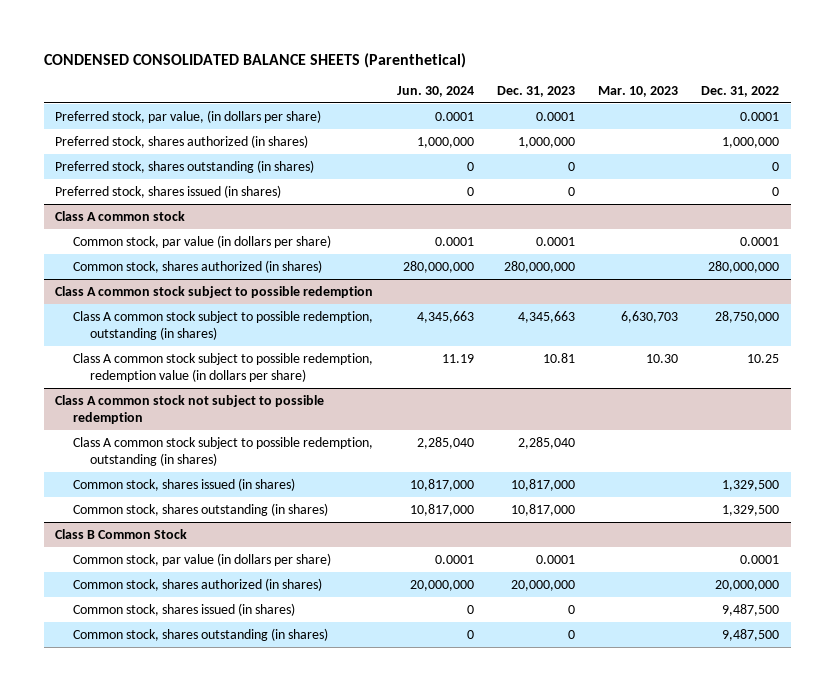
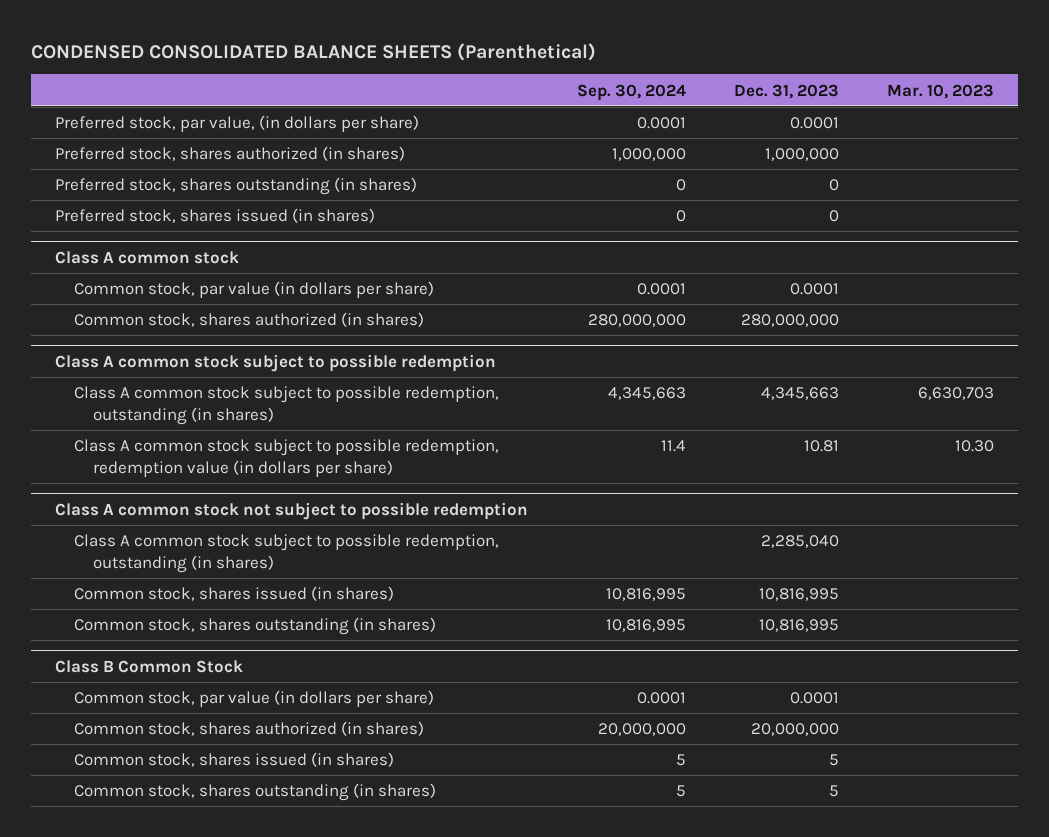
[396,85,474,97] Jun. 30, 2024 -> none
[701,85,780,97] Dec. 31, 2022 -> none
none -> [576,83,686,101] Sep. 30, 2024
[510,478,575,491] 10,817,000 -> [758,588,839,602] 10,816,995
[510,503,575,516] 10,817,000 -> [758,619,839,633] 10,816,995
[567,604,575,614] 0 -> [828,754,839,767] 5
[567,629,575,639] 0 -> [828,785,839,798] 5

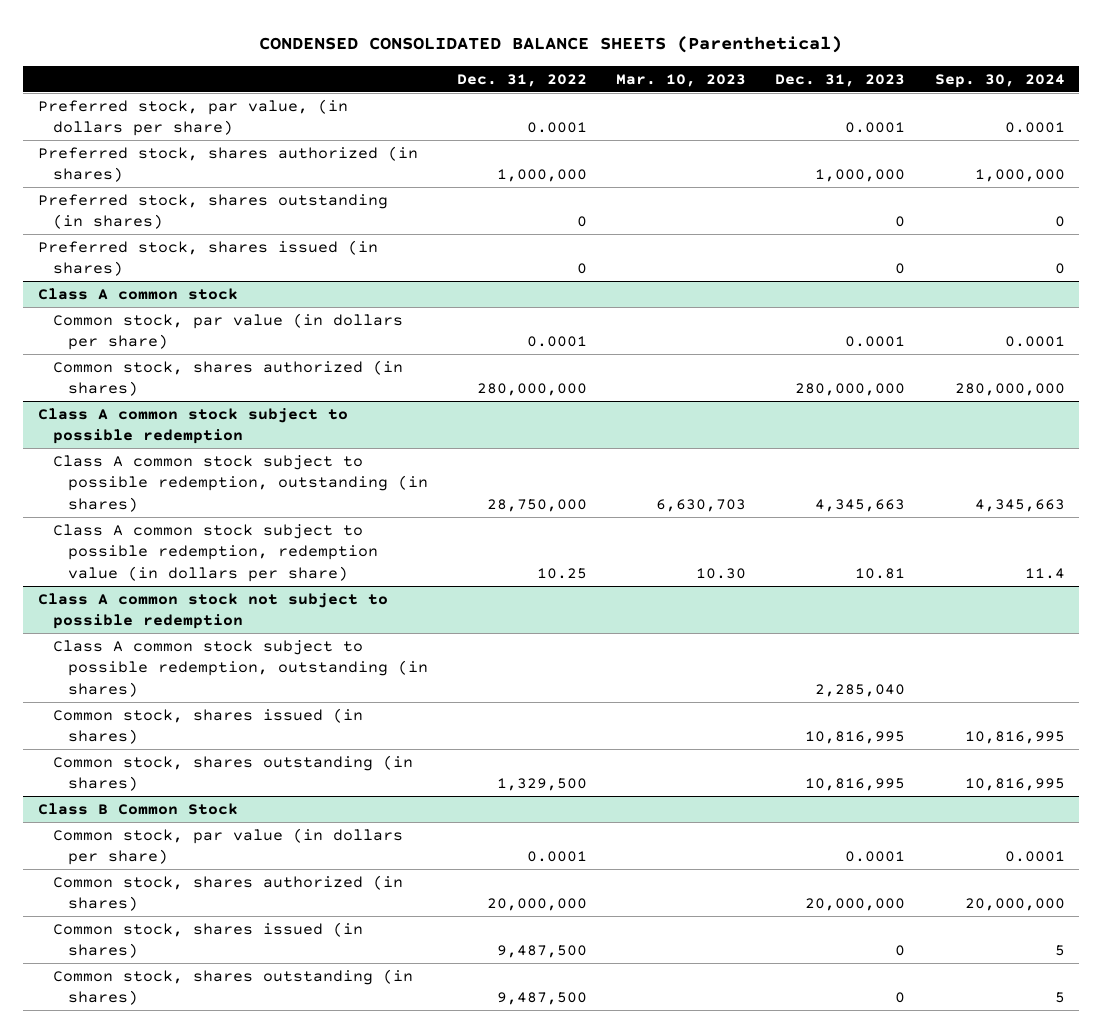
none -> [456,73,587,87] Dec. 31, 2022
[828,754,839,767] 5 -> [895,945,906,957] 0
[828,785,839,798] 5 -> [895,992,906,1004] 0

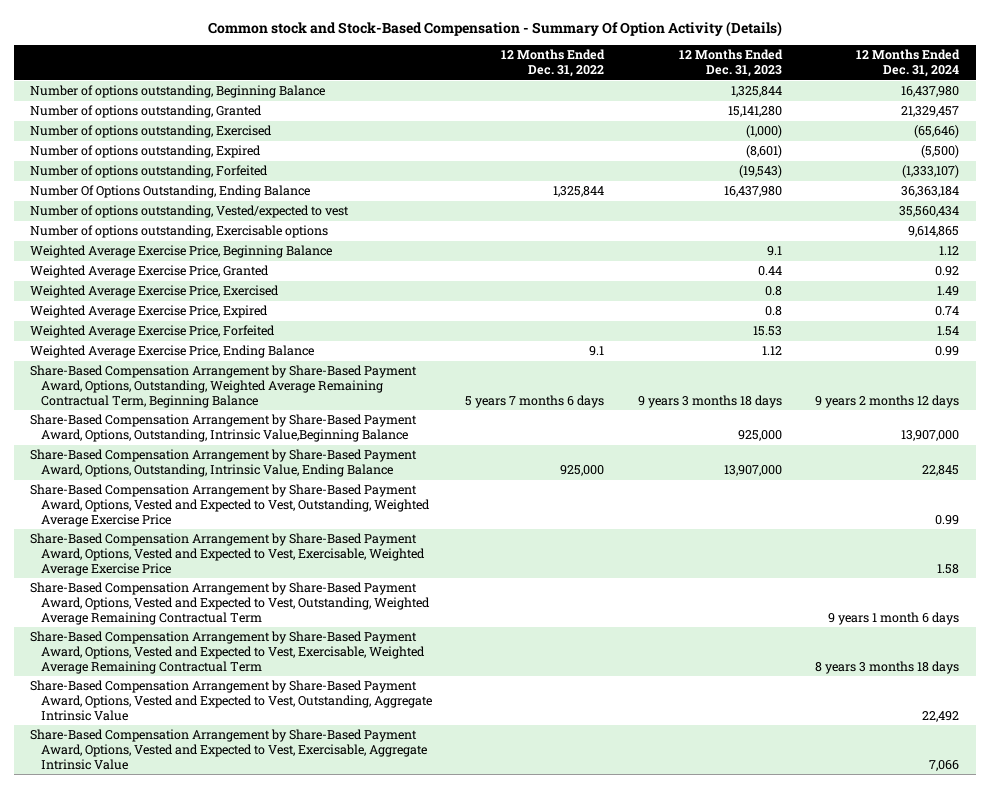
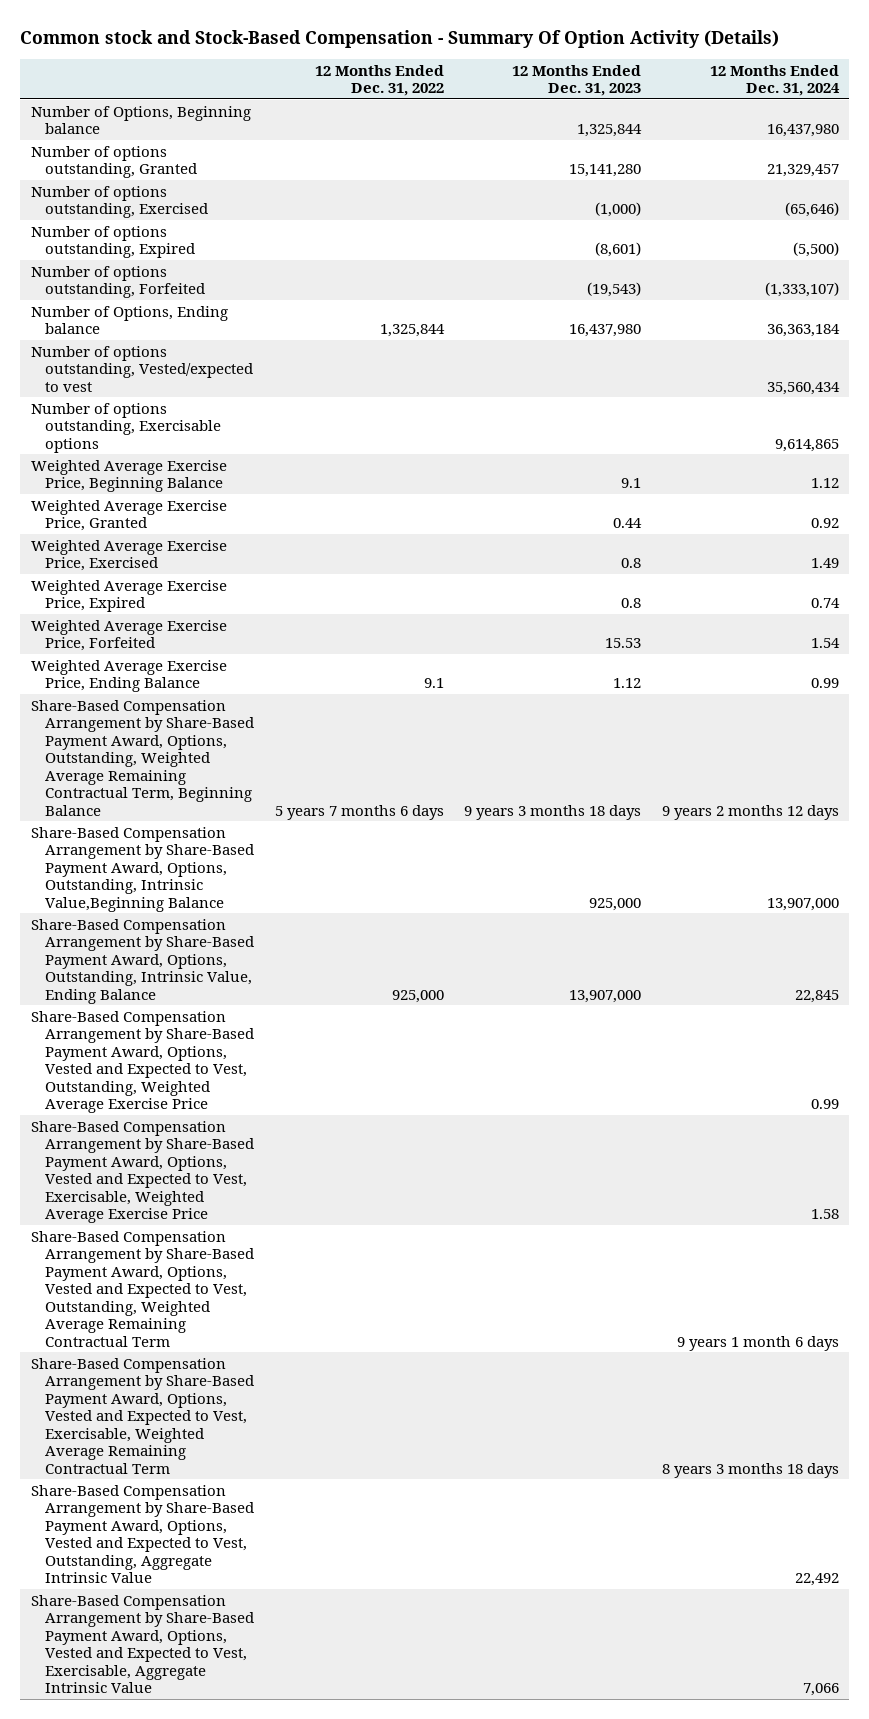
[30,85,326,99] Number of options outstanding, Beginning Balance -> [30,105,251,135] Number of Options, Beginning balance
[30,185,311,199] Number Of Options Outstanding, Ending Balance -> [30,305,228,335] Number of Options, Ending balance

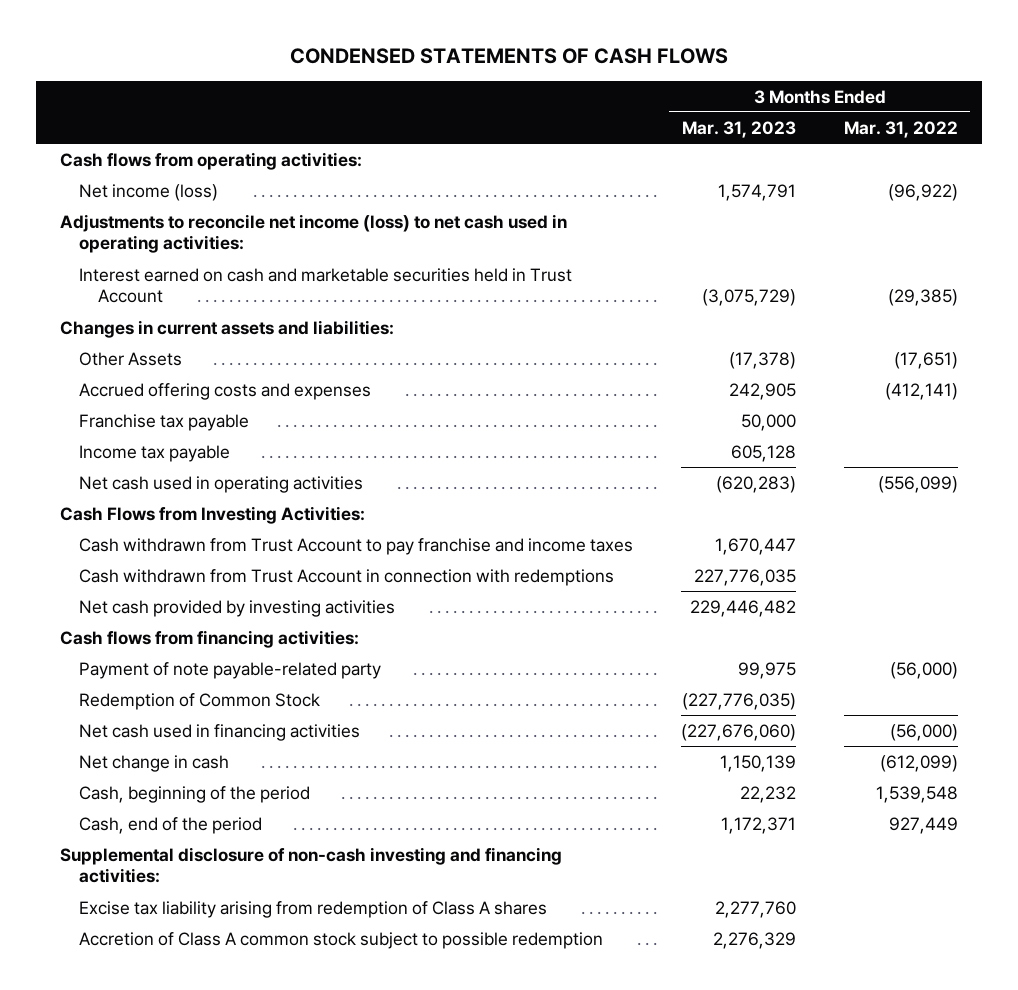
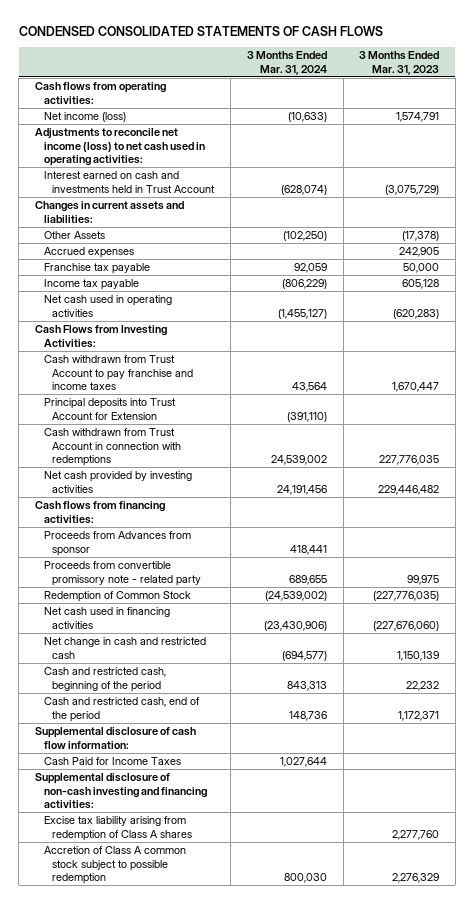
[290,48,729,65] CONDENSED STATEMENTS OF CASH FLOWS -> [18,25,383,36] CONDENSED CONSOLIDATED STATEMENTS OF CASH FLOWS
[844,120,959,138] Mar. 31, 2022 -> none
none -> [246,51,327,75] 3 Months Ended Mar. 31, 2024
[78,267,572,304] Interest earned on cash and marketable securities held in Trust Account -> [43,171,216,193] Interest earned on cash and investments held in Trust Account
[78,382,371,400] Accrued offering costs and expenses -> [43,247,134,259] Accrued expenses
none -> [43,398,176,420] Principal deposits into Trust Account for Extension
none -> [43,531,191,556] Proceeds from Advances from sponsor
[78,661,381,679] Payment of note payable-related party -> [43,561,202,586] Proceeds from convertible promissory note - related party
[78,754,229,772] Net change in cash -> [43,637,206,659] Net change in cash and restricted cash
[78,785,310,803] Cash, beginning of the period -> [43,667,166,692] Cash and restricted cash, beginning of the period
[78,816,262,834] Cash, end of the period -> [43,697,200,722] Cash and restricted cash, end of the period
none -> [35,727,197,749] Supplemental disclosure of cash flow information:
none -> [43,757,181,766] Cash Paid for Income Taxes

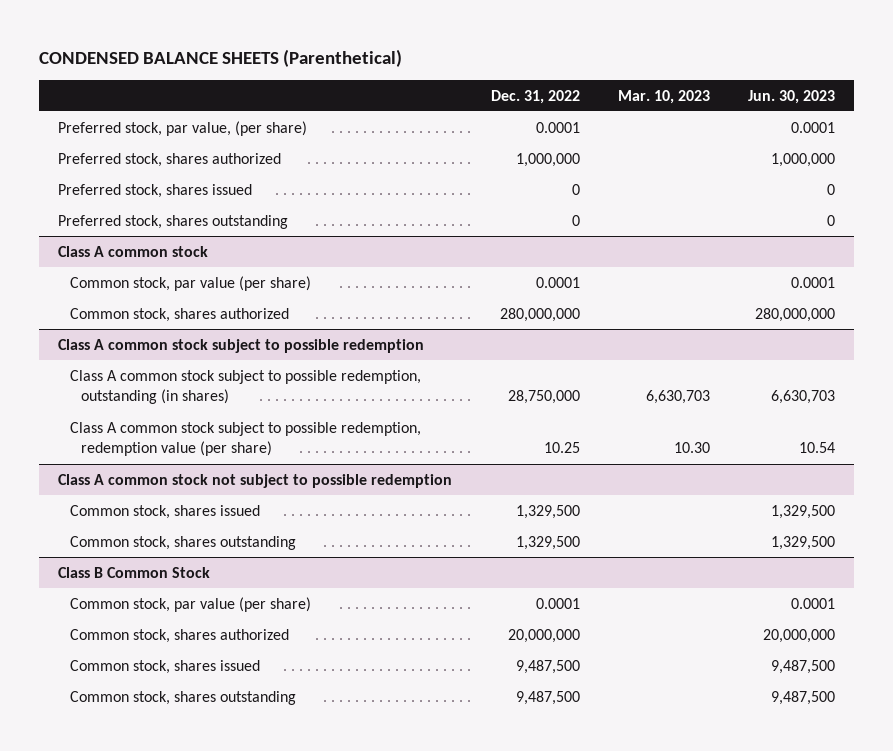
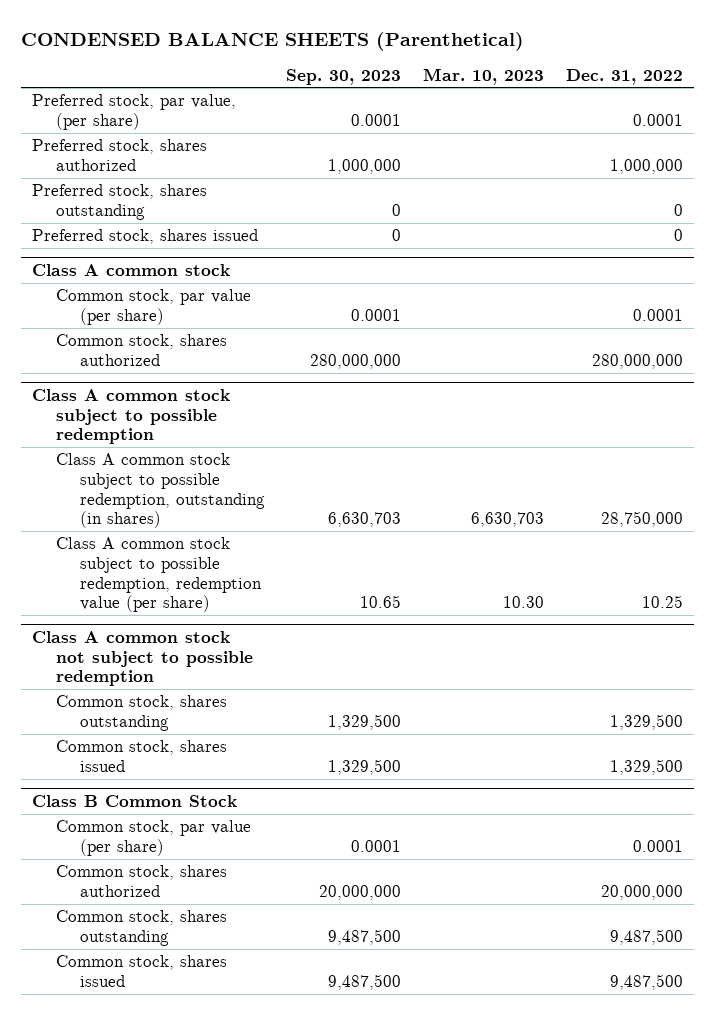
[748,89,836,104] Jun. 30, 2023 -> none
none -> [286,68,402,85] Sep. 30, 2023
[58,183,253,198] Preferred stock, shares issued -> [31,229,258,245] Preferred stock, shares issued
[69,504,260,519] Common stock, shares issued -> [55,740,227,772] Common stock, shares issued
[69,659,260,674] Common stock, shares issued -> [55,955,227,987] Common stock, shares issued

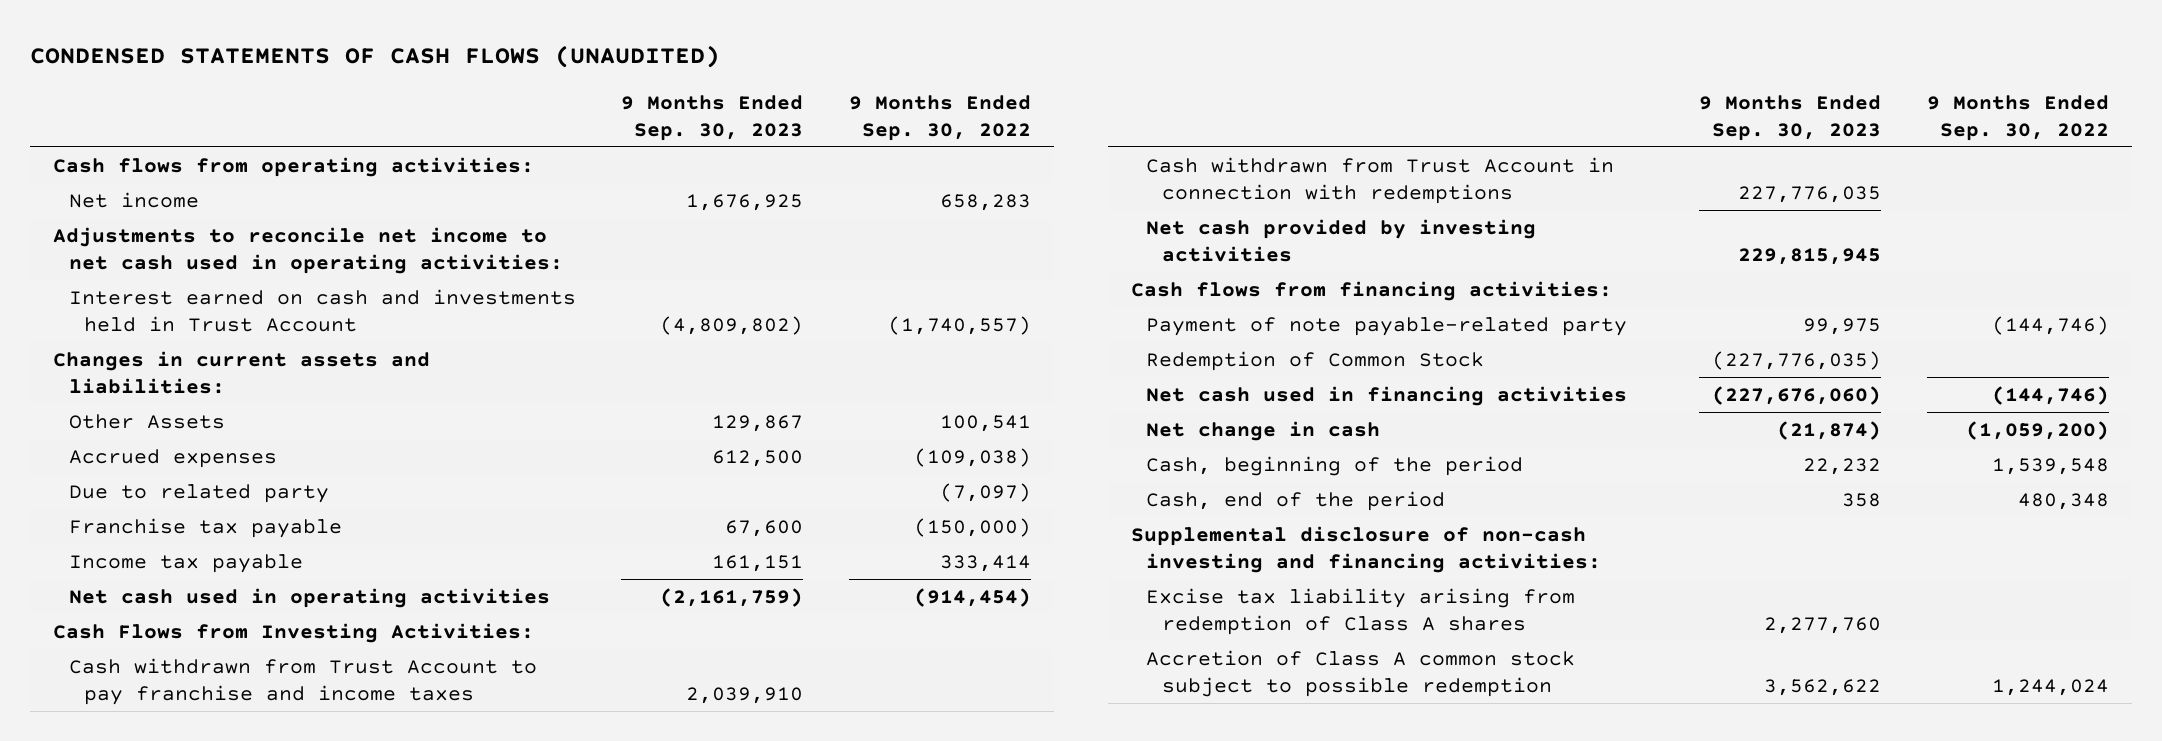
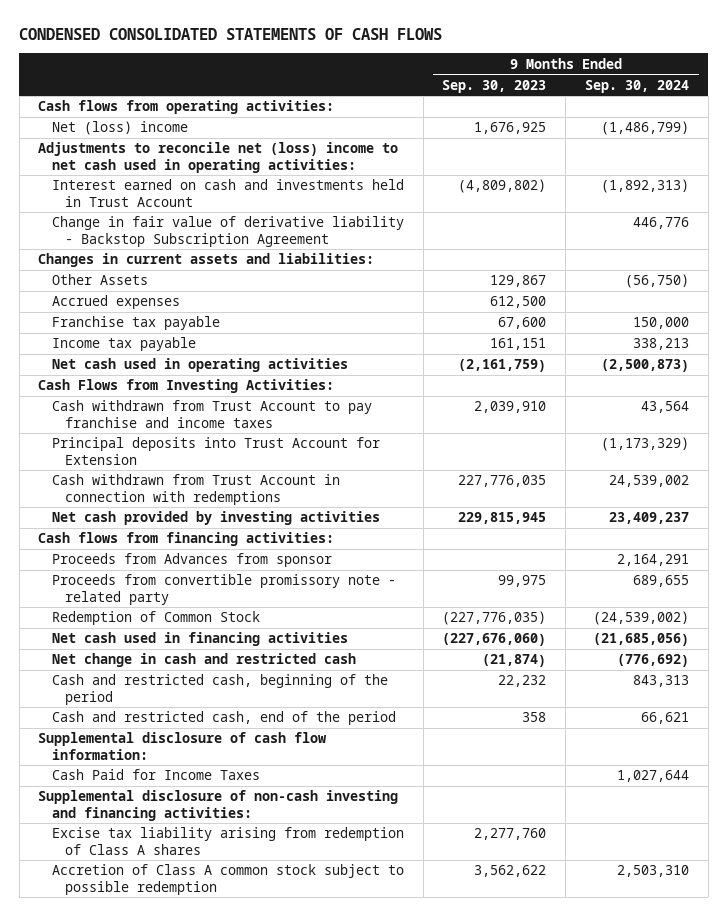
[29,45,720,69] CONDENSED STATEMENTS OF CASH FLOWS (UNAUDITED) -> [19,27,443,40] CONDENSED CONSOLIDATED STATEMENTS OF CASH FLOWS
[848,94,1031,141] 9 Months Ended Sep. 30, 2022 -> none
none -> [584,79,689,93] Sep. 30, 2024
[68,191,199,208] Net income -> [51,121,188,136] Net (loss) income
[52,226,563,275] Adjustments to reconcile net income to net cash used in operating activities: -> [38,142,399,173] Adjustments to reconcile net (loss) income to net cash used in operating activities:
none -> [51,216,404,247] Change in fair value of derivative liability - Backstop Subscription Agreement
[68,483,329,503] Due to related party -> none
none -> [51,437,380,465] Principal deposits into Trust Account for Extension
none -> [51,553,332,568] Proceeds from Advances from sponsor
[1146,316,1628,336] Payment of note payable-related party -> [51,574,396,605] Proceeds from convertible promissory note - related party
[1146,420,1381,441] Net change in cash -> [51,653,356,668] Net change in cash and restricted cash
[1146,455,1524,476] Cash, beginning of the period -> [51,674,388,705] Cash and restricted cash, beginning of the period
[1146,490,1446,511] Cash, end of the period -> [51,711,396,726] Cash and restricted cash, end of the period
none -> [38,732,328,760] Supplemental disclosure of cash flow information:
none -> [51,769,260,781] Cash Paid for Income Taxes

